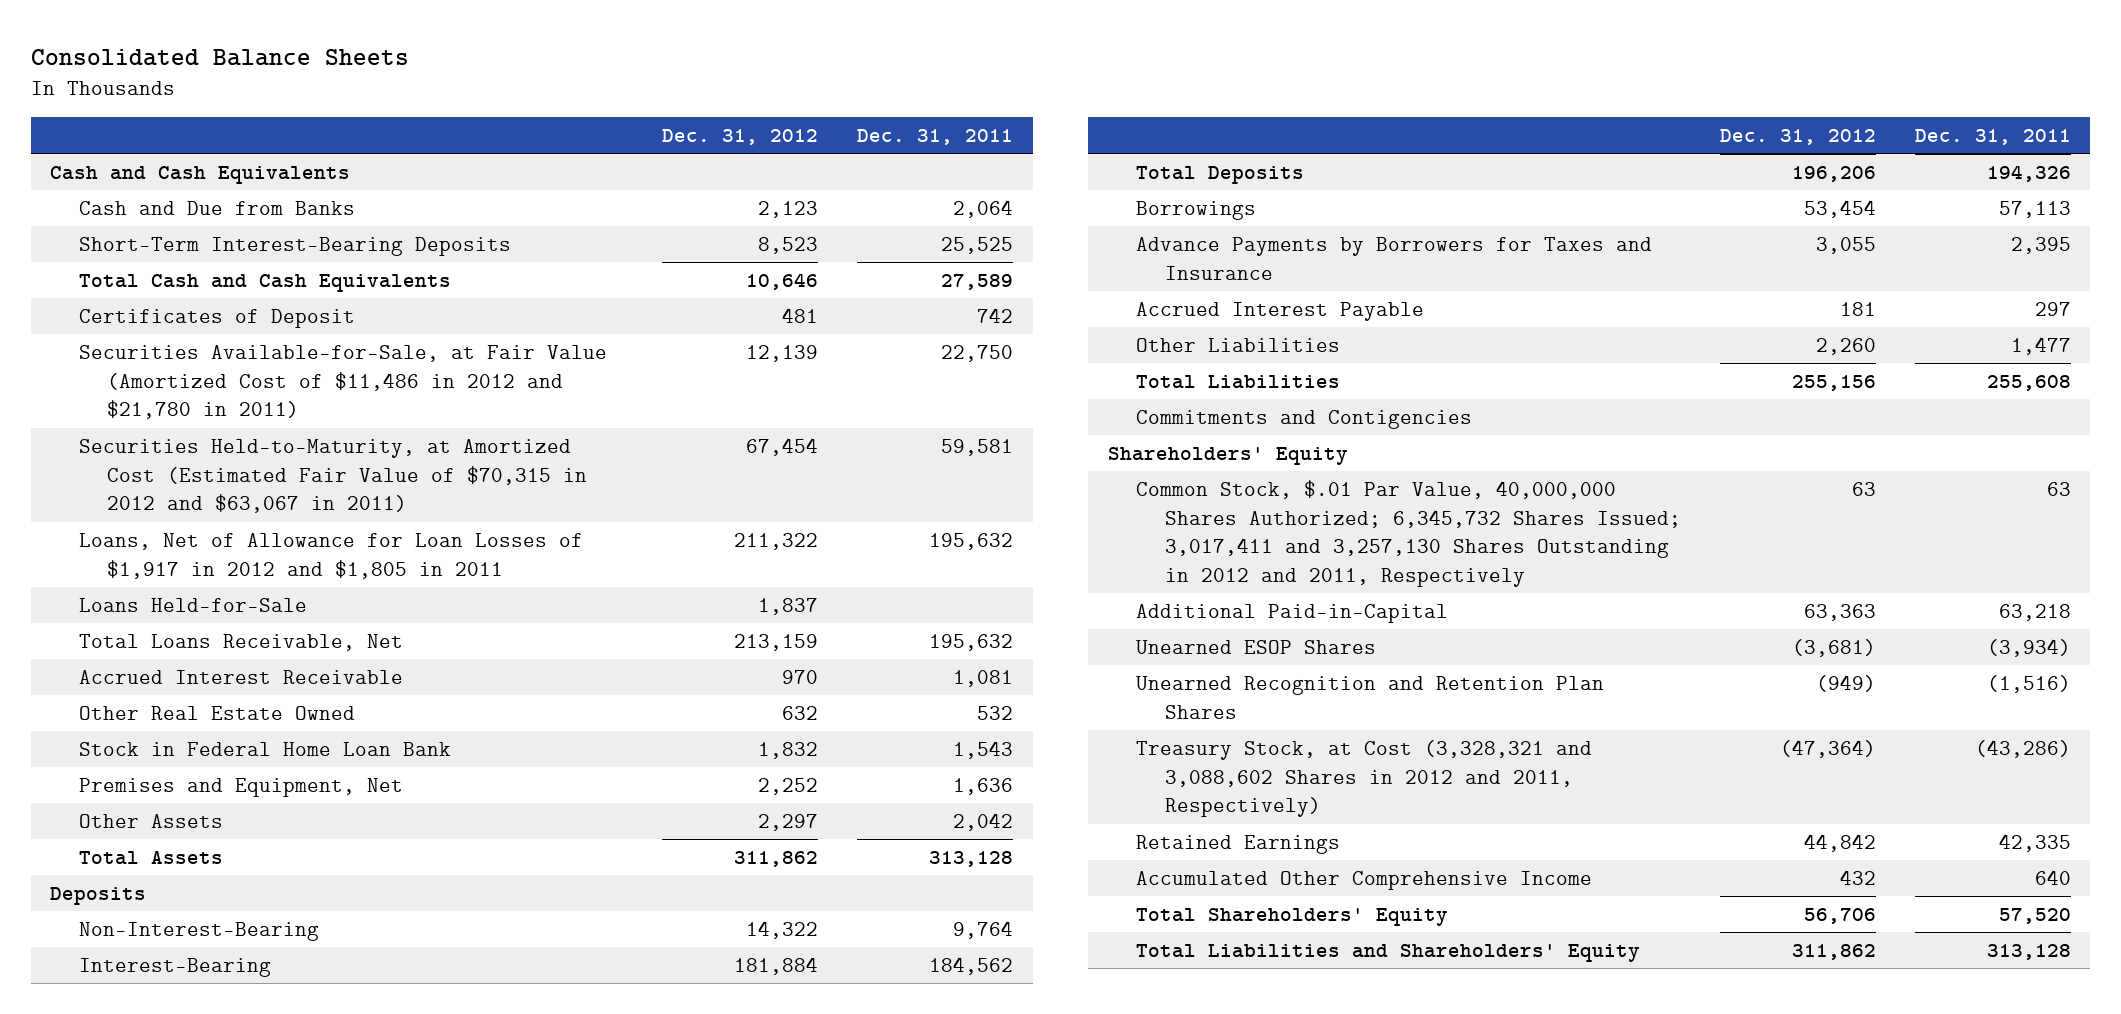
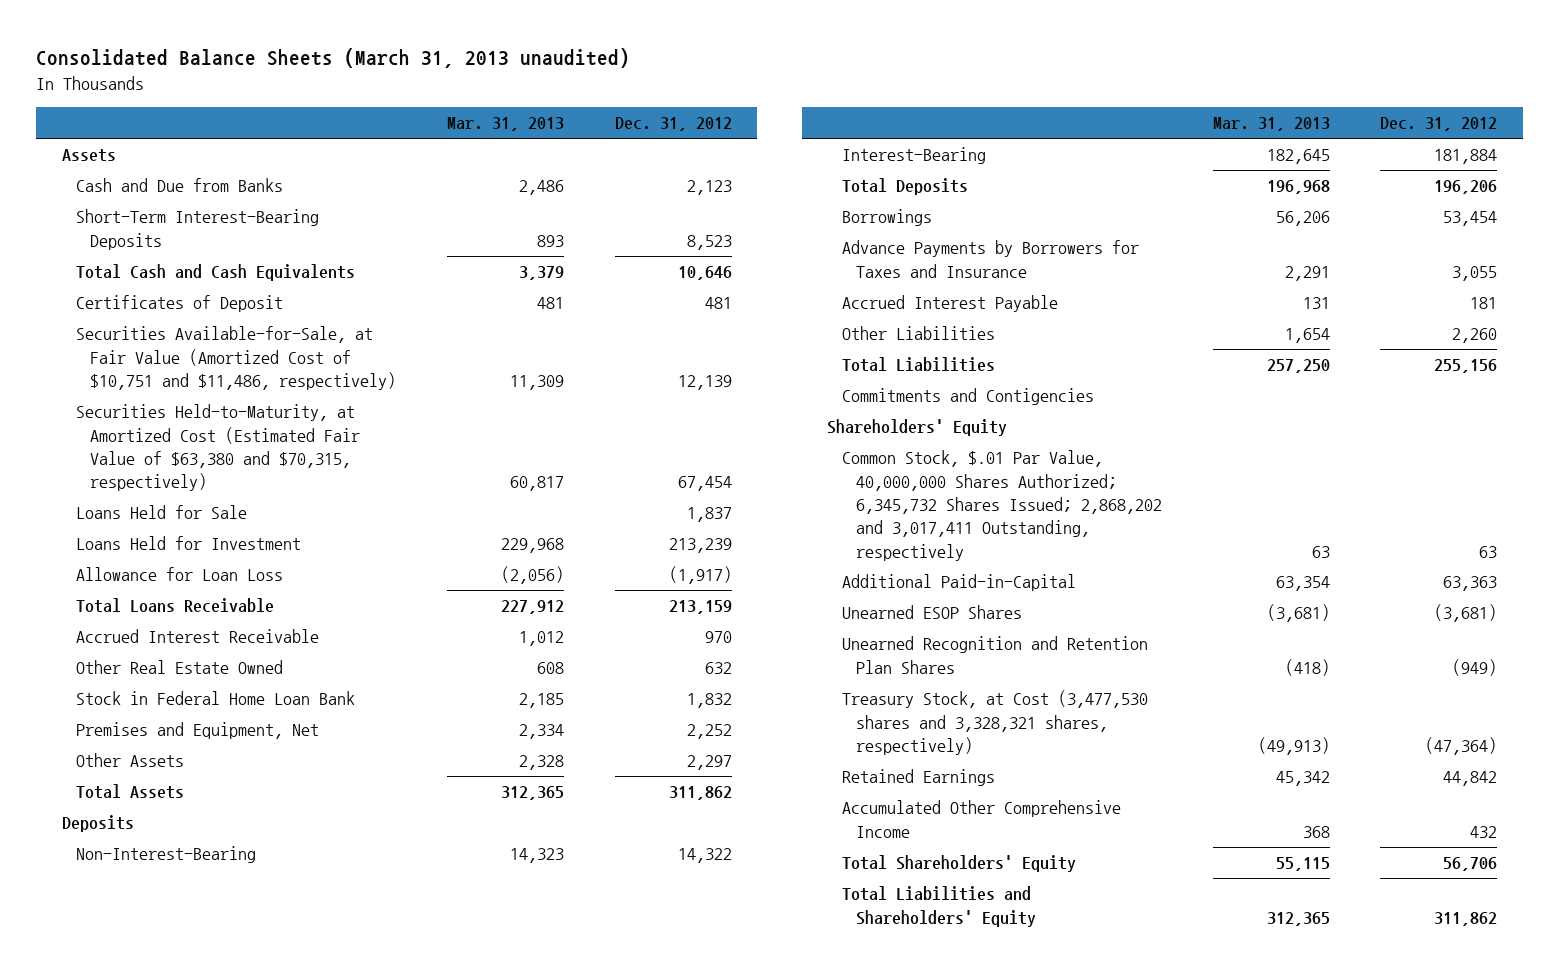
[30,49,409,67] Consolidated Balance Sheets -> [36,48,631,69] Consolidated Balance Sheets (March 31, 2013 unaudited)
[857,128,1014,145] Dec. 31, 2011 -> none
none -> [446,117,564,132] Mar. 31, 2013
[50,165,351,184] Cash and Cash Equivalents -> none
none -> [61,149,116,163] Assets
[78,532,583,579] Loans, Net of Allowance for Loan Losses of $1,917 in 2012 and $1,805 in 2011 -> none
[78,344,607,420] Securities Available-for-Sale, at Fair Value (Amortized Cost of $11,486 in 2012 and $21,780 in 2011) -> [75,326,397,391] Securities Available-for-Sale, at Fair Value (Amortized Cost of $10,751 and $11,486, respectively)
[78,438,588,514] Securities Held-to-Maturity, at Amortized Cost (Estimated Fair Value of $70,315 in 2012 and $63,067 in 2011) -> [75,404,361,492] Securities Held-to-Maturity, at Amortized Cost (Estimated Fair Value of $63,380 and $70,315, respectively)
[78,597,307,612] Loans Held-for-Sale -> [75,505,247,520] Loans Held for Sale
none -> [75,536,301,551] Loans Held for Investment
none -> [75,567,283,582] Allowance for Loan Loss
[78,633,403,651] Total Loans Receivable, Net -> [75,598,274,614] Total Loans Receivable
[1136,479,1681,587] Common Stock, $.01 Par Value, 40,000,000 Shares Authorized; 6,345,732 Shares Issued; 3,017,411 and 3,257,130 Shares Outstanding in 2012 and 2011, Respectively -> [841,450,1163,561] Common Stock, $.01 Par Value, 40,000,000 Shares Authorized; 6,345,732 Shares Issued; 2,868,202 and 3,017,411 Outstanding, respectively
[1136,739,1593,818] Treasury Stock, at Cost (3,328,321 and 3,088,602 Shares in 2012 and 2011, Respectively) -> [841,690,1148,756] Treasury Stock, at Cost (3,477,530 shares and 3,328,321 shares, respectively)

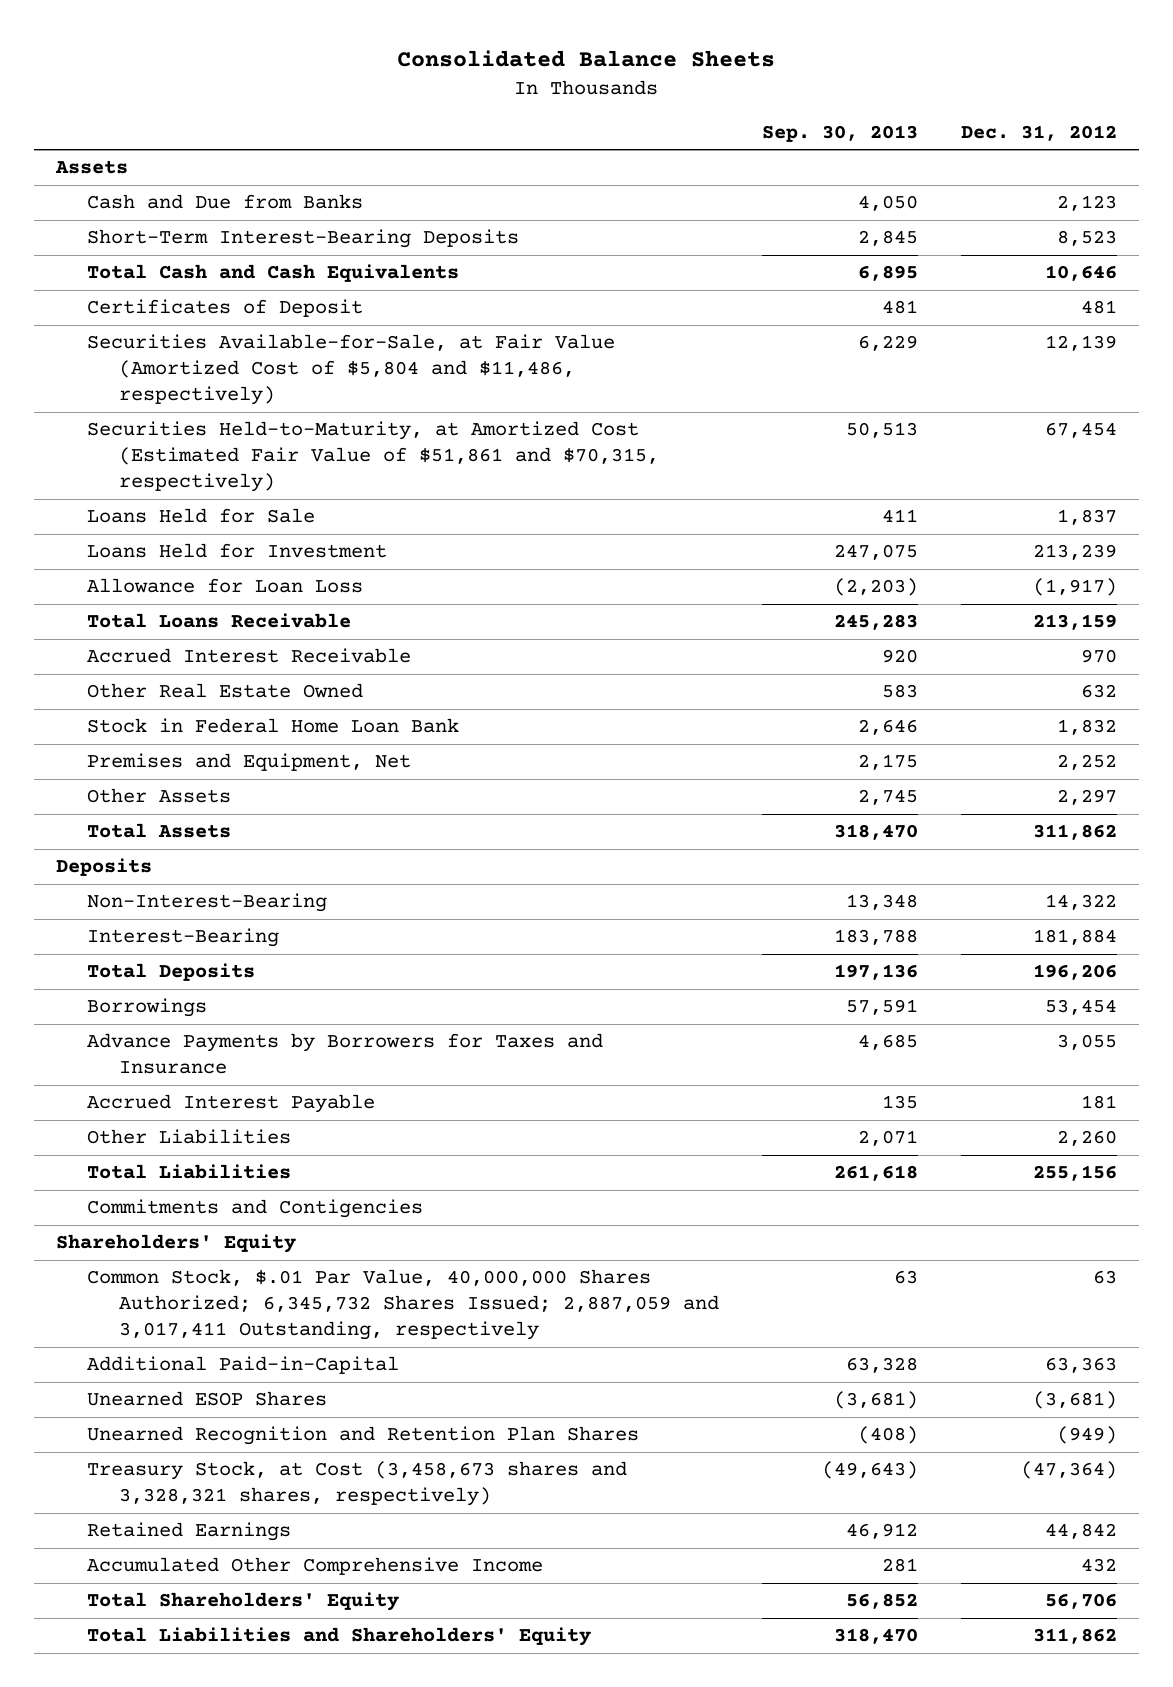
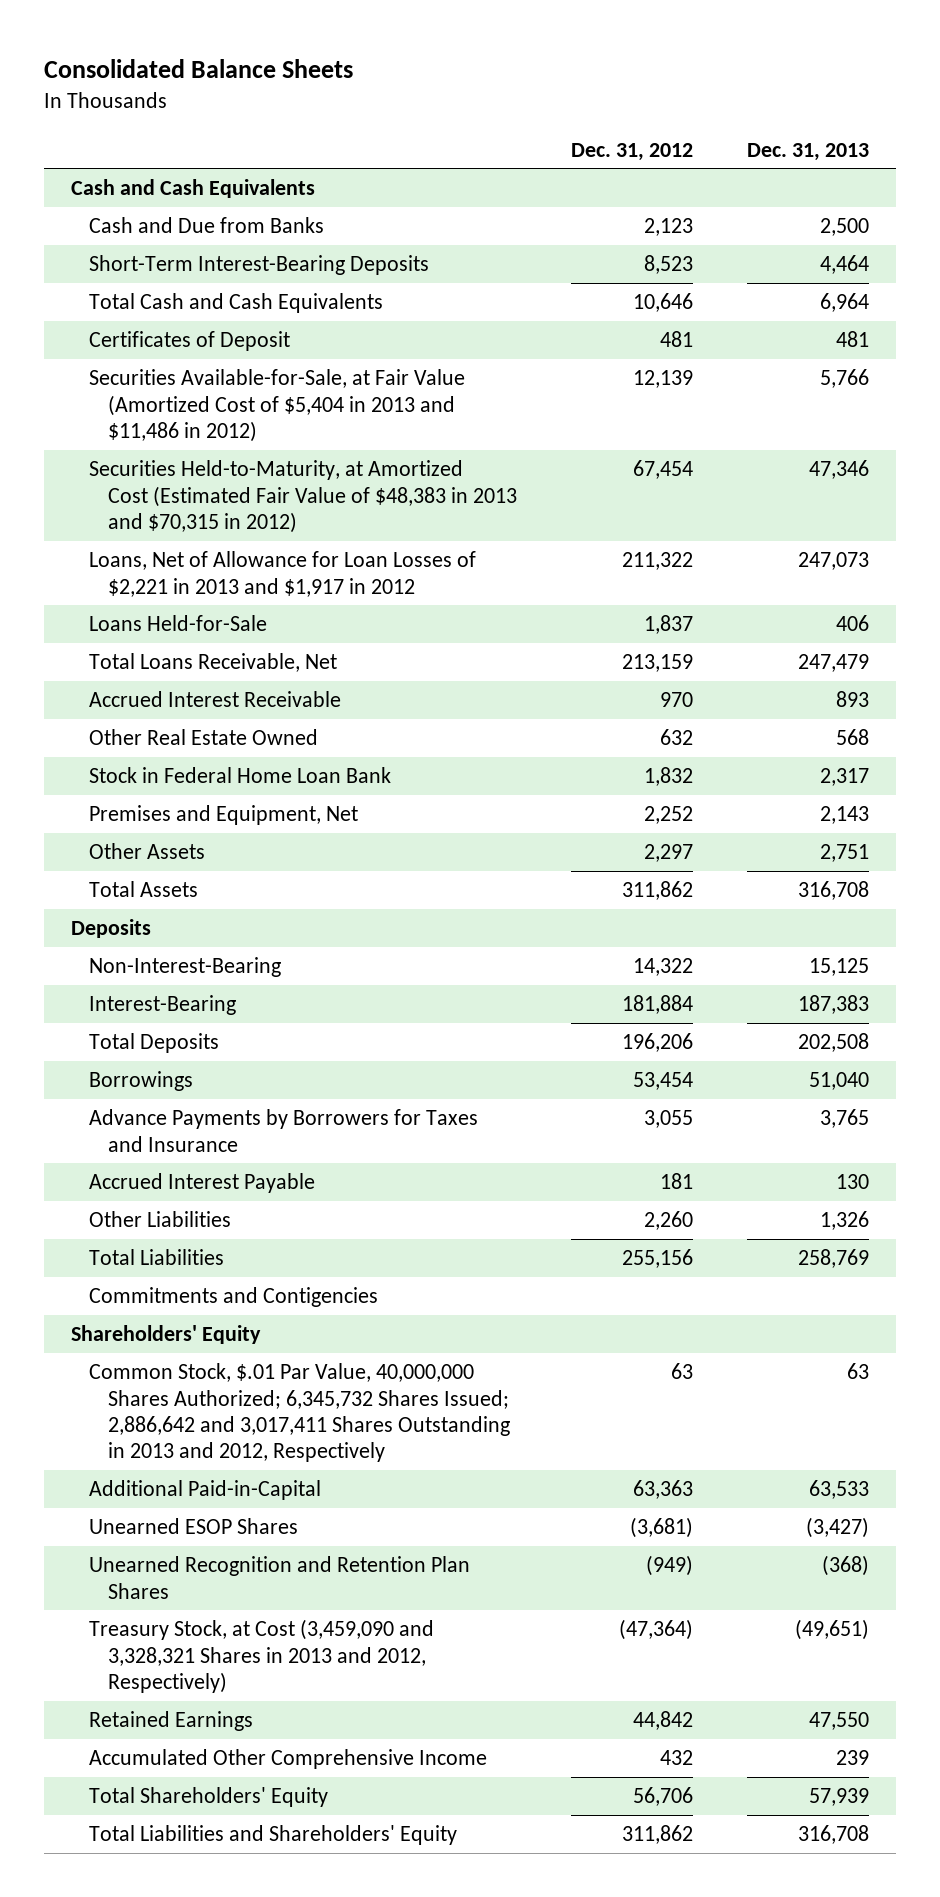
[761,124,918,142] Sep. 30, 2013 -> none
none -> [747,142,870,161] Dec. 31, 2013
[54,160,128,175] Assets -> none
none -> [70,179,315,199] Cash and Cash Equivalents
[87,543,388,559] Loans Held for Investment -> none
[87,578,364,594] Allowance for Loan Loss -> none
[87,334,616,406] Securities Available-for-Sale, at Fair Value (Amortized Cost of $5,804 and $11,486, respectively) -> [89,369,466,443] Securities Available-for-Sale, at Fair Value (Amortized Cost of $5,404 in 2013 and $11,486 in 2012)
[87,421,659,493] Securities Held-to-Maturity, at Amortized Cost (Estimated Fair Value of $51,861 and $70,315, respectively) -> [89,460,517,534] Securities Held-to-Maturity, at Amortized Cost (Estimated Fair Value of $48,383 in 2013 and $70,315 in 2012)
none -> [89,551,477,597] Loans, Net of Allowance for Loan Losses of $2,221 in 2013 and $1,917 in 2012
[87,508,316,524] Loans Held for Sale -> [89,615,268,632] Loans Held-for-Sale
[87,613,352,629] Total Loans Receivable -> [89,653,338,673] Total Loans Receivable, Net
[87,1269,719,1341] Common Stock, $.01 Par Value, 40,000,000 Shares Authorized; 6,345,732 Shares Issued; 2,887,059 and 3,017,411 Outstanding, respectively -> [89,1363,510,1463] Common Stock, $.01 Par Value, 40,000,000 Shares Authorized; 6,345,732 Shares Issued; 2,886,642 and 3,017,411 Shares Outstanding in 2013 and 2012, Respectively
[87,1461,628,1507] Treasury Stock, at Cost (3,458,673 shares and 3,328,321 shares, respectively) -> [89,1619,435,1694] Treasury Stock, at Cost (3,459,090 and 3,328,321 Shares in 2013 and 2012, Respectively)

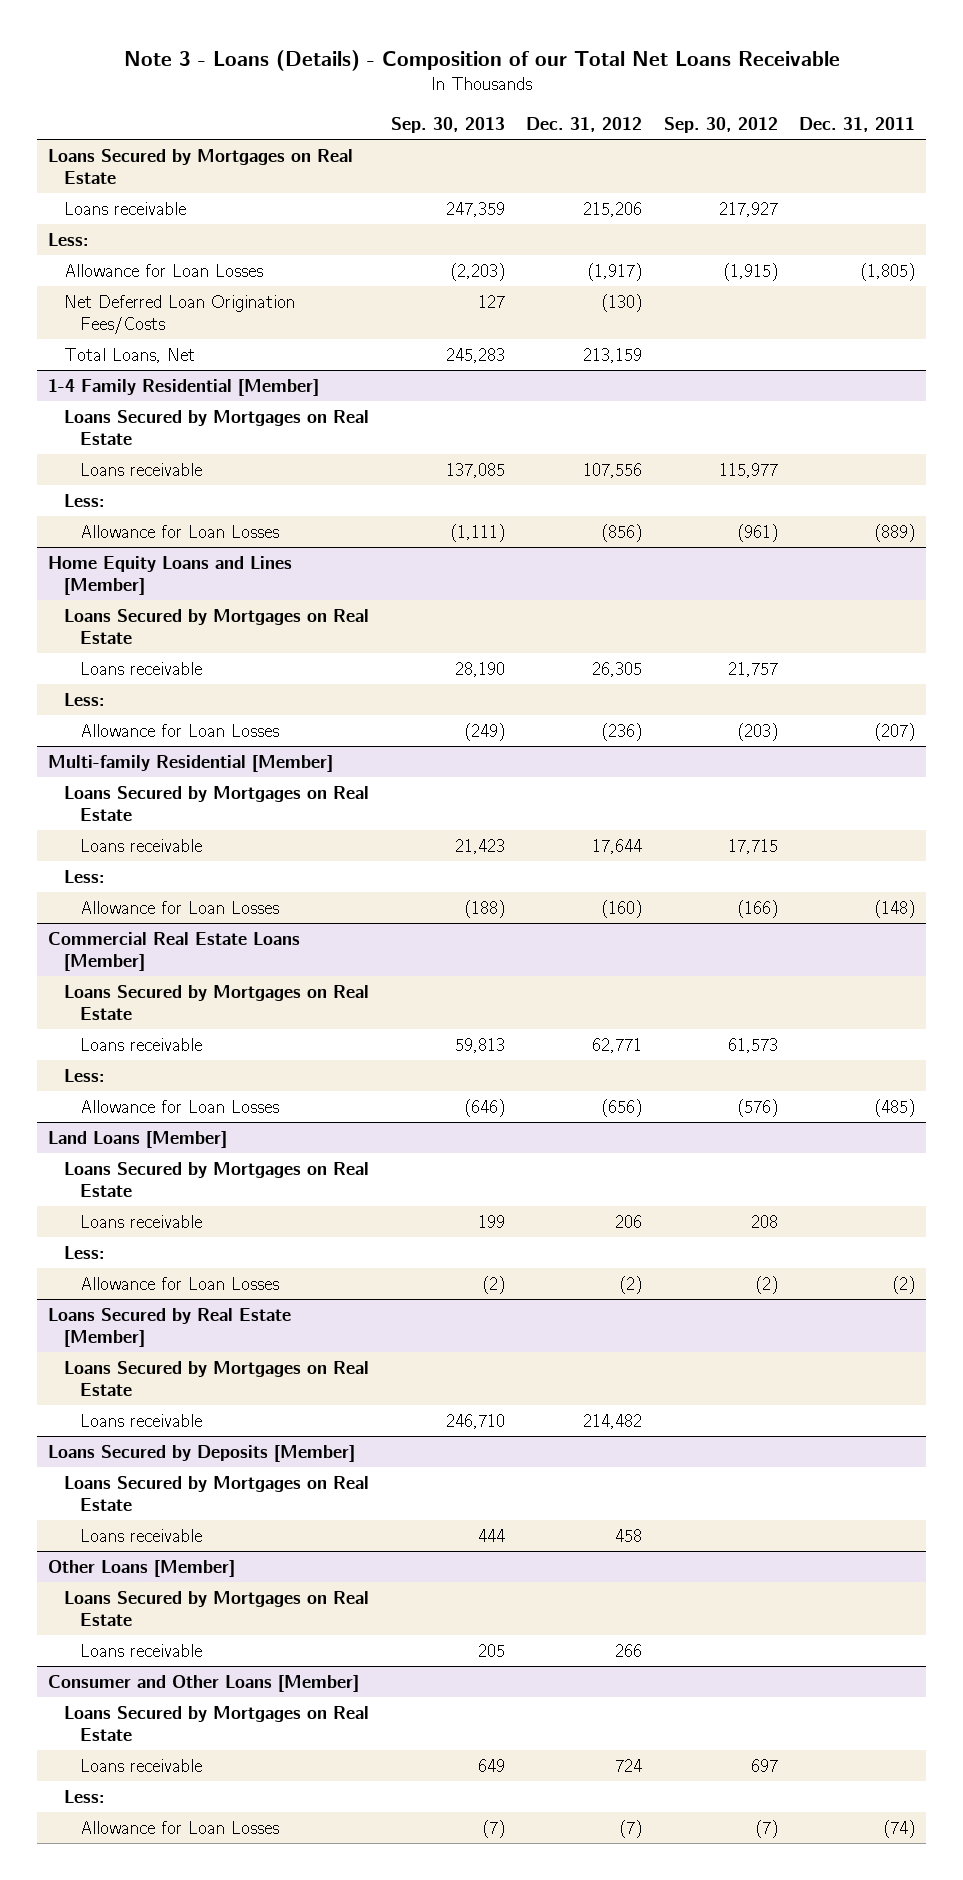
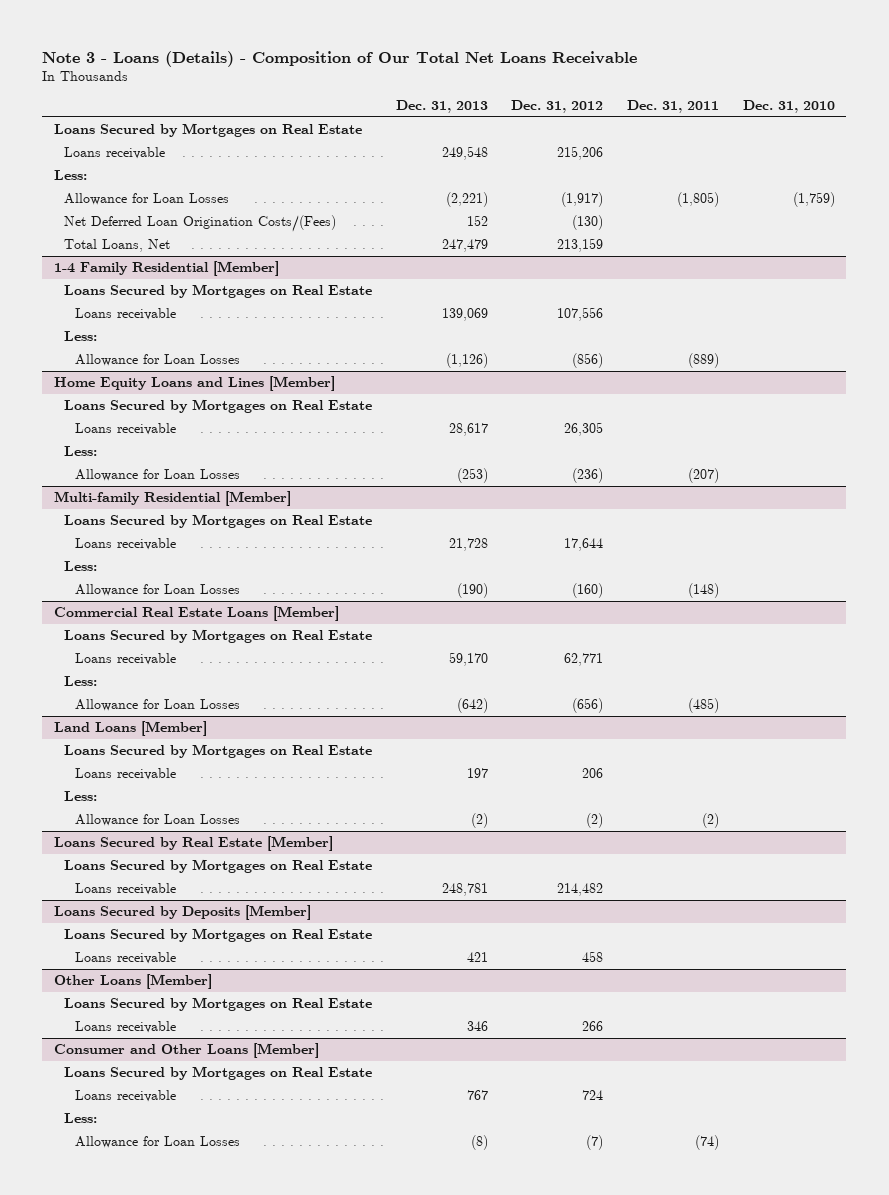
[123,49,840,71] Note 3 - Loans (Details) - Composition of our Total Net Loans Receivable -> [42,50,638,67] Note 3 - Loans (Details) - Composition of Our Total Net Loans Receivable
[390,117,505,134] Sep. 30, 2013 -> none
[663,117,778,134] Sep. 30, 2012 -> none
none -> [395,100,488,114] Dec. 31, 2013
none -> [742,100,835,114] Dec. 31, 2010
[64,294,296,334] Net Deferred Loan Origination Fees/Costs -> [64,214,337,232] Net Deferred Loan Origination Costs/(Fees)

